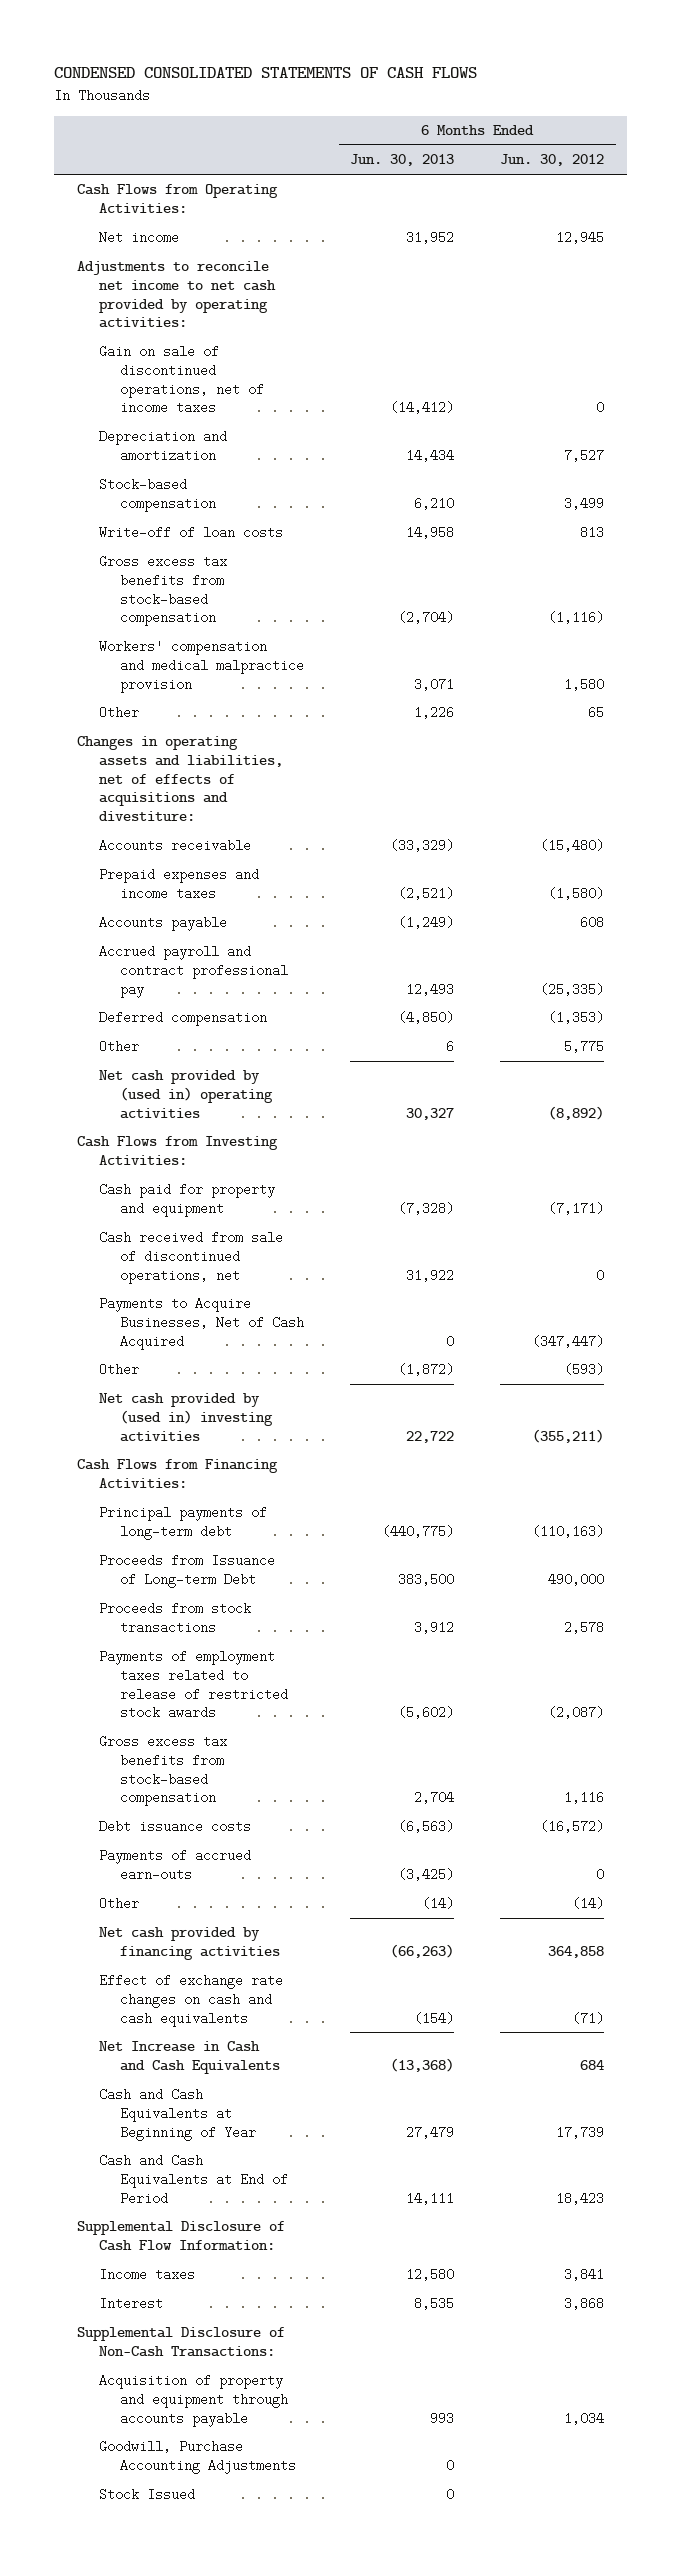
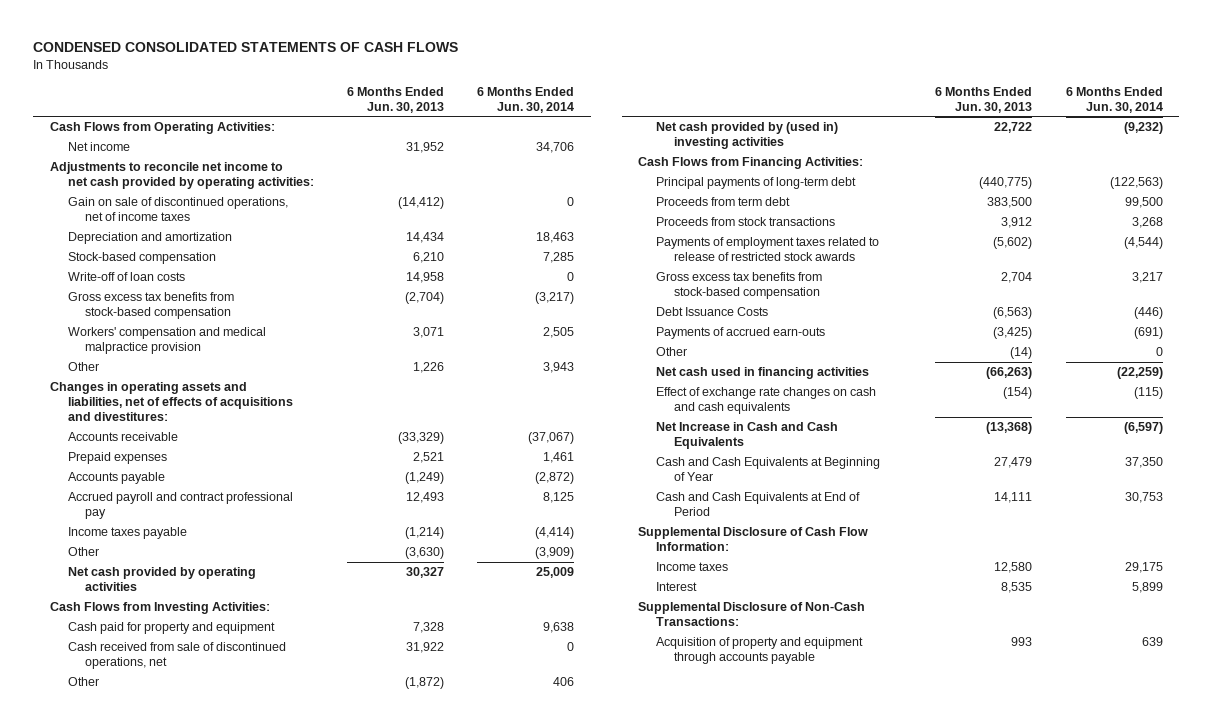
[500,154,605,167] Jun. 30, 2012 -> none
none -> [477,86,575,113] 6 Months Ended Jun. 30, 2014
[77,736,283,821] Changes in operating assets and liabilities, net of effects of acquisitions and divestiture: -> [50,382,293,422] Changes in operating assets and liabilities, net of effects of acquisitions and divestitures:
[98,868,259,901] Prepaid expenses and income taxes -> [67,452,167,465] Prepaid expenses
[398,887,455,901] (2,521) -> [413,452,445,464] 2,521
[98,1011,267,1027] Deferred compensation -> none
none -> [67,527,187,540] Income taxes payable
[446,1040,455,1054] 6 -> [405,547,445,560] (3,630)
[98,1070,274,1119] Net cash provided by (used in) operating activities -> [67,567,256,592] Net cash provided by operating activities
[398,1202,455,1216] (7,328) -> [413,622,445,634] 7,328
[98,1297,305,1350] Payments to Acquire Businesses, Net of Cash Acquired -> none
[98,1554,275,1589] Proceeds from Issuance of Long-term Debt -> [655,197,790,207] Proceeds from term debt
[98,1820,251,1834] Debt issuance costs -> [655,307,768,317] Debt Issuance Costs
[98,1927,281,1961] Net cash provided by financing activities -> [655,367,869,380] Net cash used in financing activities
[98,2440,297,2475] Goodwill, Purchase Accounting Adjustments -> none
[98,2488,195,2502] Stock Issued -> none

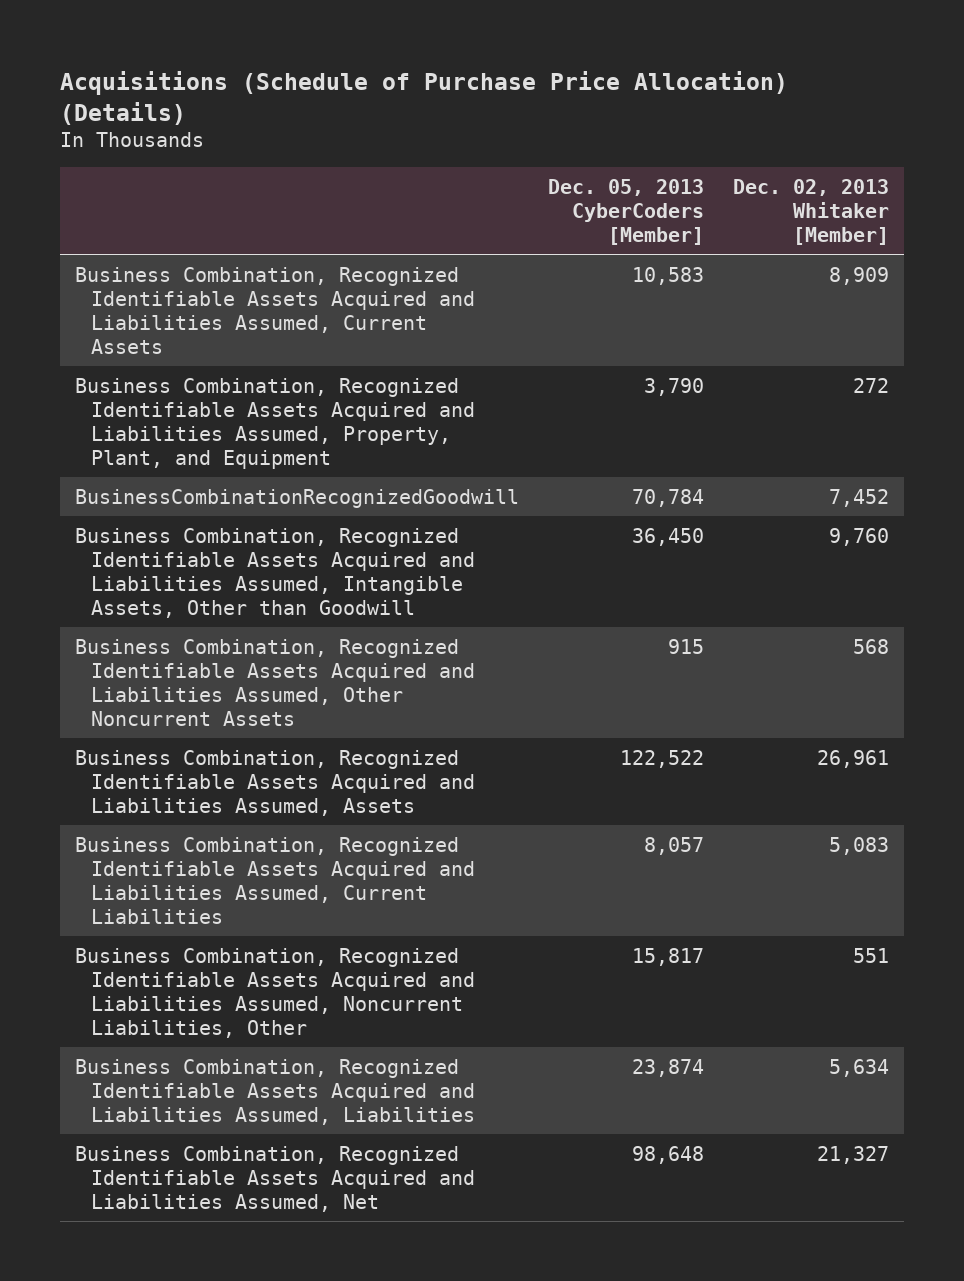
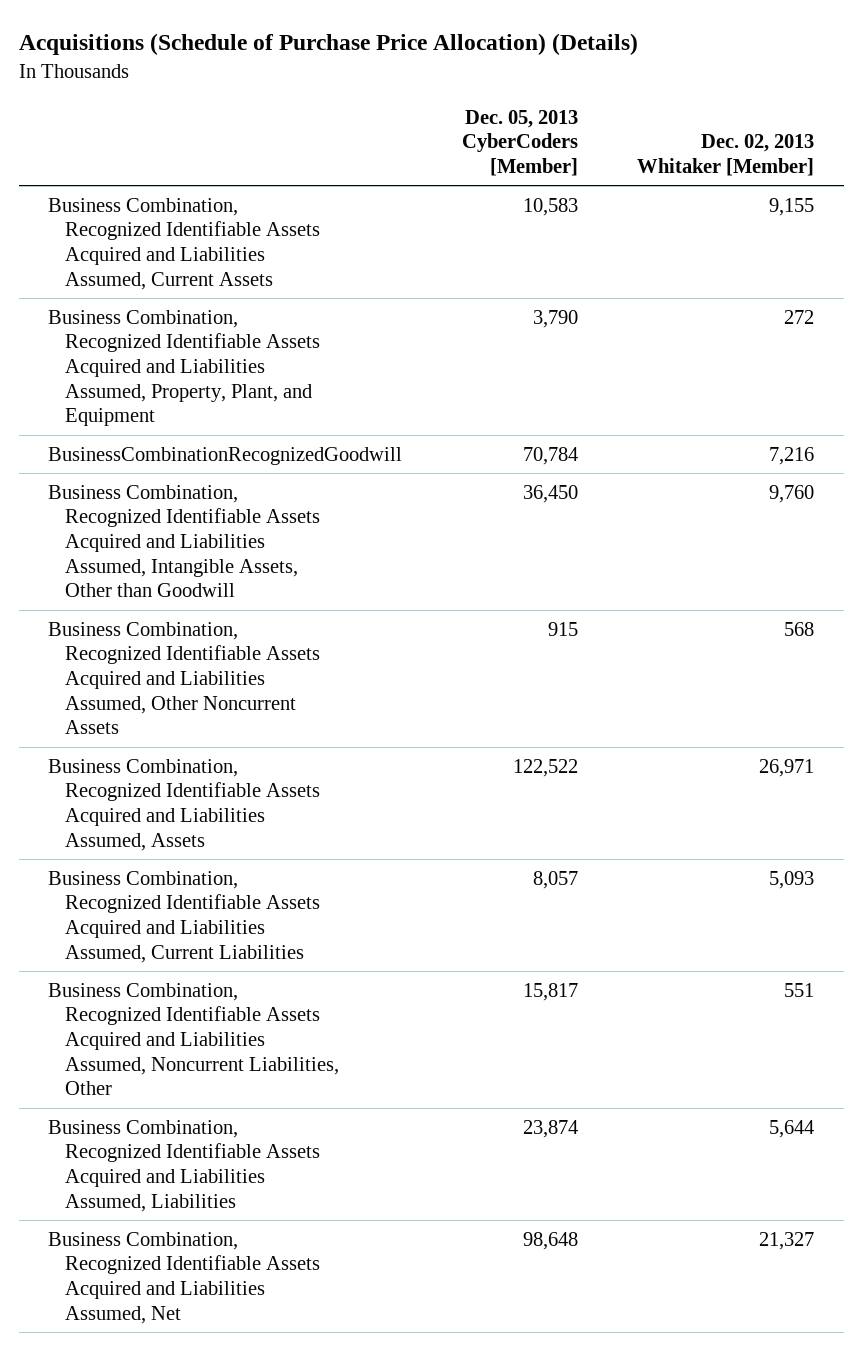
[829,266,890,285] 8,909 -> [769,197,815,216] 9,155
[829,488,890,507] 7,452 -> [769,446,815,465] 7,216
[817,749,890,768] 26,961 -> [759,758,815,777] 26,971
[829,836,890,855] 5,083 -> [769,870,815,889] 5,093
[829,1058,890,1077] 5,634 -> [769,1119,815,1138] 5,644

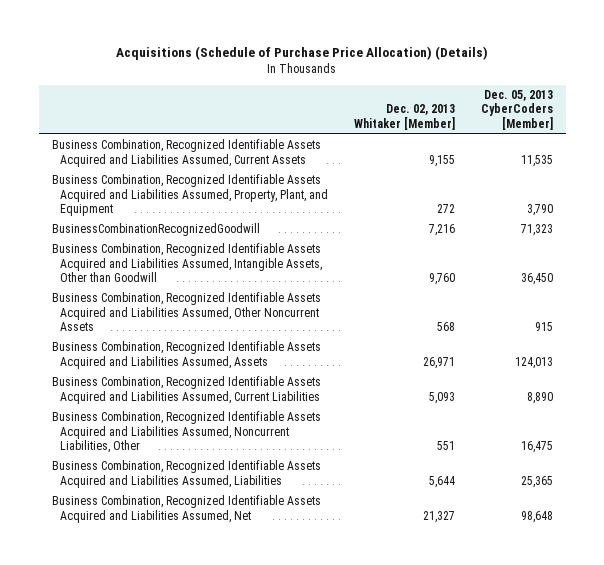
[522,197,578,216] 10,583 -> [520,154,553,167] 11,535
[522,446,578,465] 70,784 -> [520,224,553,237] 71,323
[512,758,578,777] 122,522 -> [514,356,553,369] 124,013
[532,870,578,889] 8,057 -> [526,391,553,404] 8,890
[522,982,578,1001] 15,817 -> [520,441,553,454] 16,475
[522,1119,578,1138] 23,874 -> [520,475,553,488] 25,365

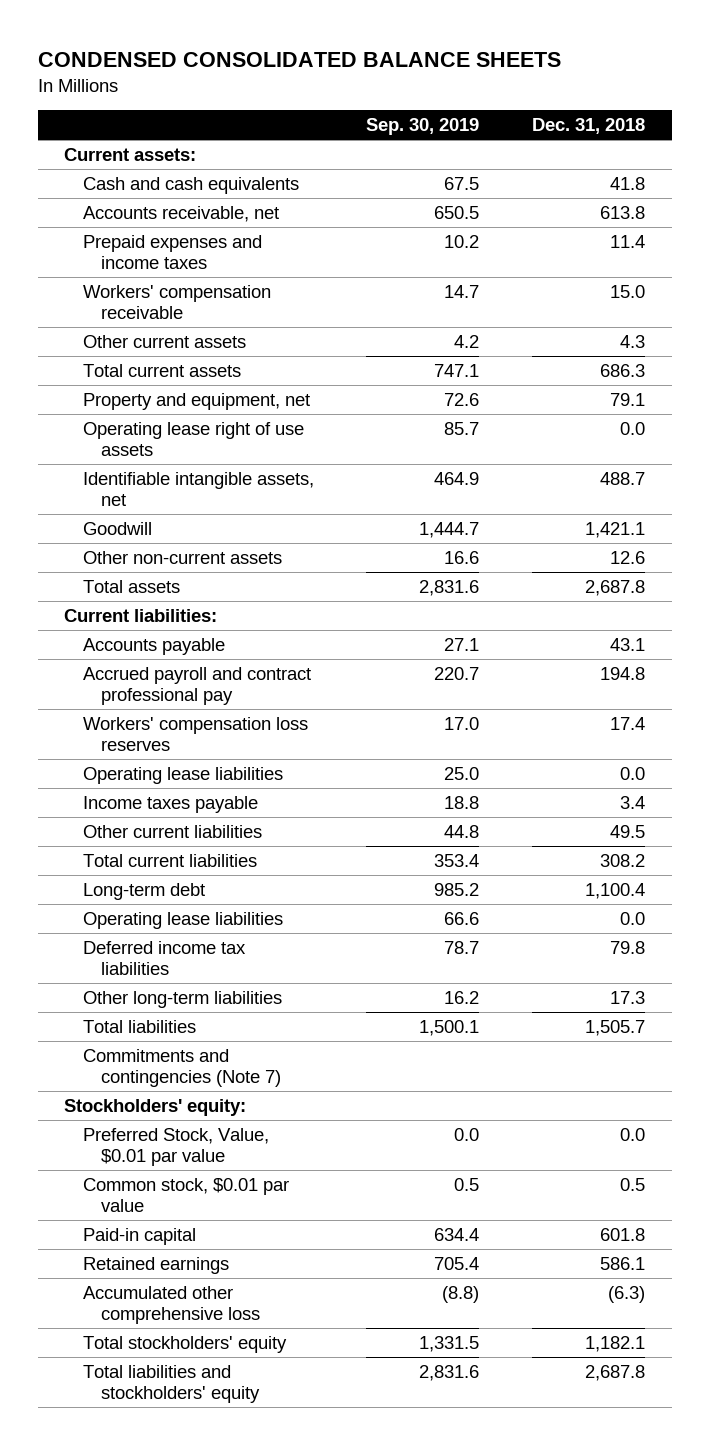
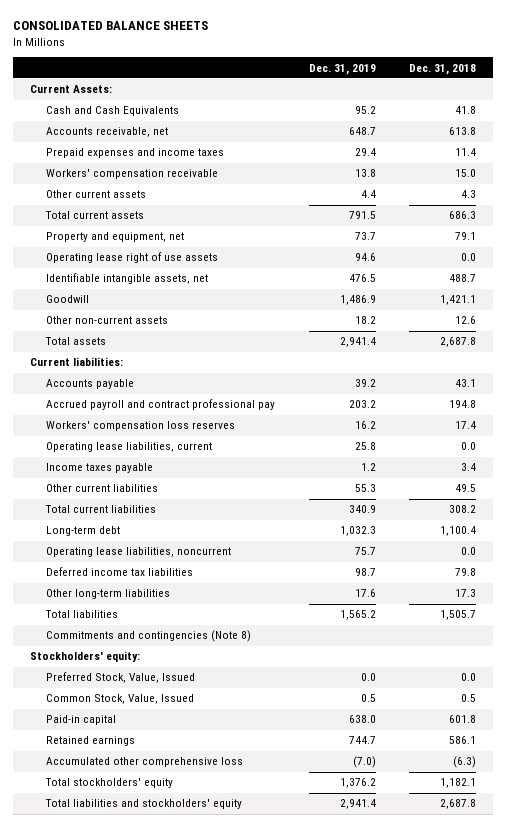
[38,51,562,67] CONDENSED CONSOLIDATED BALANCE SHEETS -> [12,21,208,31] CONSOLIDATED BALANCE SHEETS
[366,118,480,136] Sep. 30, 2019 -> none
none -> [308,63,376,75] Dec. 31, 2019
[64,147,197,161] Current assets: -> [29,85,112,94] Current Assets:
[82,176,299,194] Cash and cash equivalents -> [46,106,180,117] Cash and Cash Equivalents
[82,766,283,784] Operating lease liabilities -> [46,442,213,453] Operating lease liabilities, current
[82,911,283,929] Operating lease liabilities -> [46,547,232,558] Operating lease liabilities, noncurrent
[82,1048,281,1088] Commitments and contingencies (Note 7) -> [46,630,252,643] Commitments and contingencies (Note 8)
[82,1127,269,1167] Preferred Stock, Value, $0.01 par value -> [46,672,196,684] Preferred Stock, Value, Issued
[82,1177,289,1213] Common stock, $0.01 par value -> [46,694,195,705] Common Stock, Value, Issued

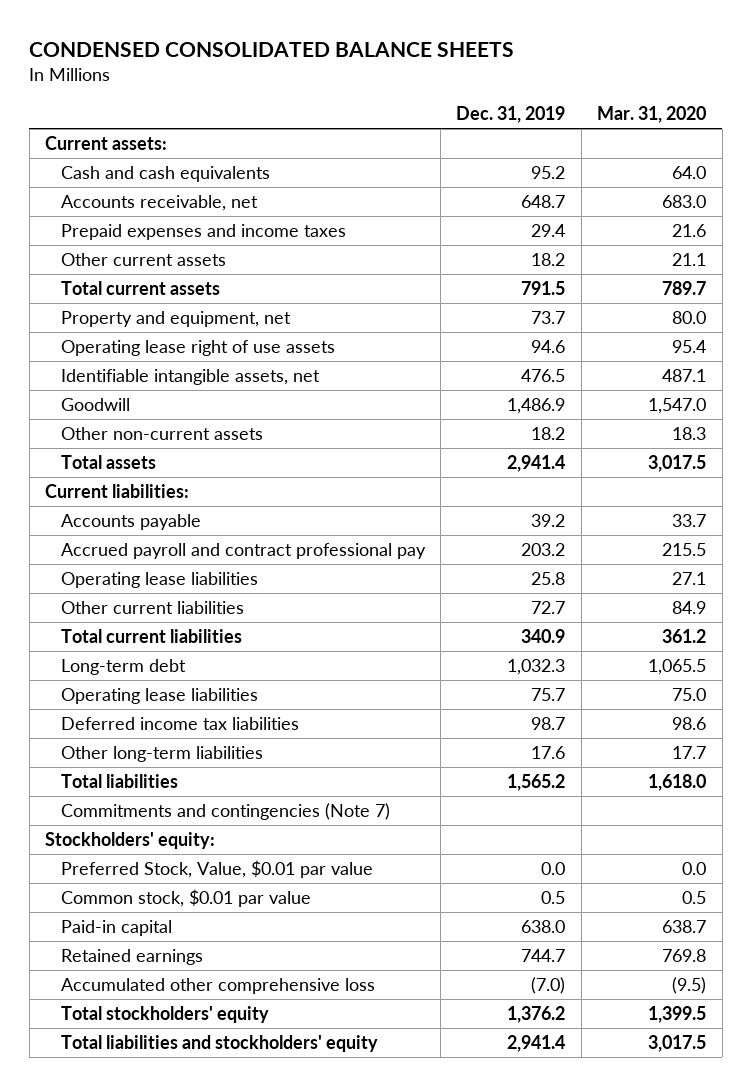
[12,21,208,31] CONSOLIDATED BALANCE SHEETS -> [29,41,515,57] CONDENSED CONSOLIDATED BALANCE SHEETS
[409,63,477,75] Dec. 31, 2018 -> none
none -> [597,106,707,124] Mar. 31, 2020
[29,85,112,94] Current Assets: -> [44,136,167,151] Current assets:
[46,106,180,117] Cash and Cash Equivalents -> [60,166,270,183] Cash and cash equivalents
[46,169,219,180] Workers' compensation receivable -> none
[360,190,376,199] 4.4 -> [531,253,566,267] 18.2
[46,421,236,432] Workers' compensation loss reserves -> none
[46,463,154,474] Income taxes payable -> none
[46,442,213,453] Operating lease liabilities, current -> [60,572,258,589] Operating lease liabilities
[354,484,376,493] 55.3 -> [531,601,566,615] 72.7
[46,547,232,558] Operating lease liabilities, noncurrent -> [60,688,258,705] Operating lease liabilities
[46,630,252,643] Commitments and contingencies (Note 8) -> [60,803,390,821] Commitments and contingencies (Note 7)
[46,672,196,684] Preferred Stock, Value, Issued -> [60,860,373,879] Preferred Stock, Value, $0.01 par value
[46,694,195,705] Common Stock, Value, Issued -> [60,889,311,908] Common stock, $0.01 par value

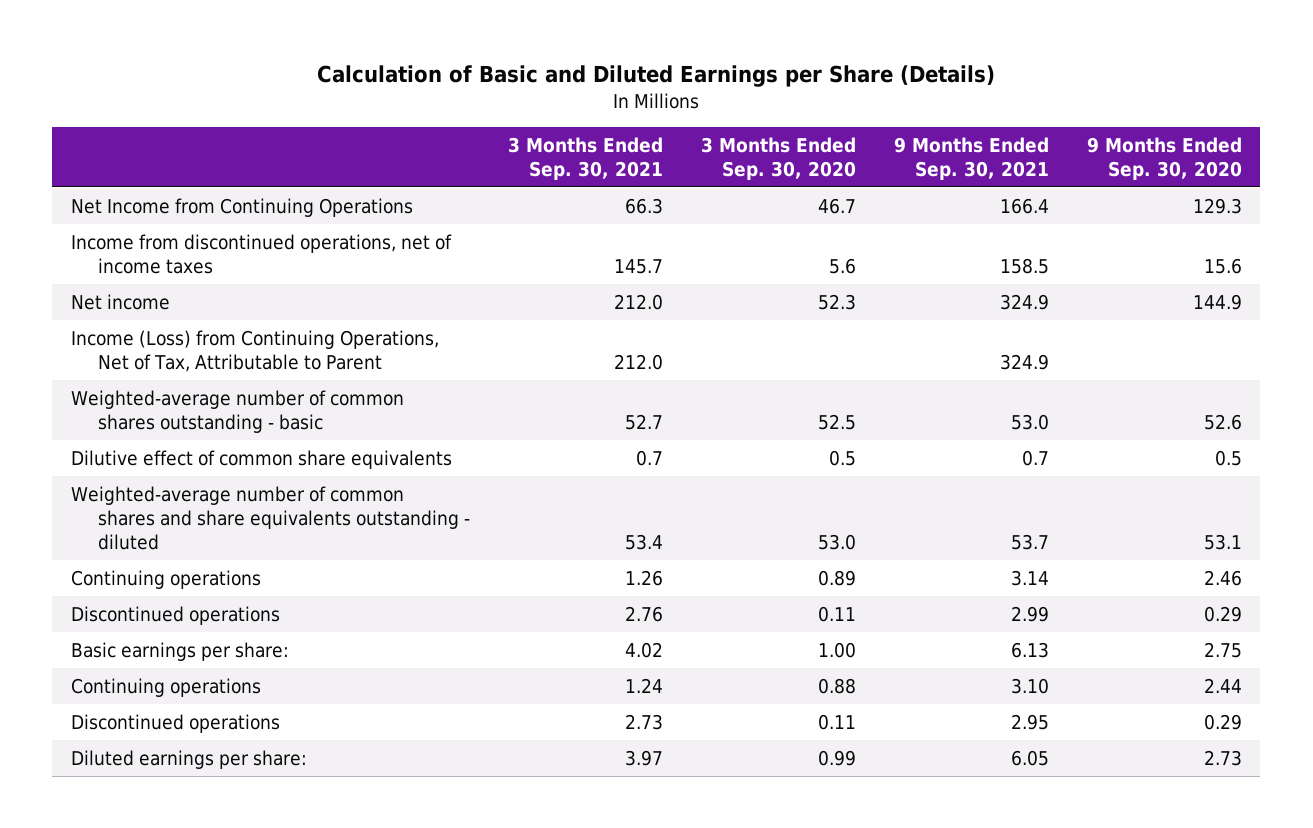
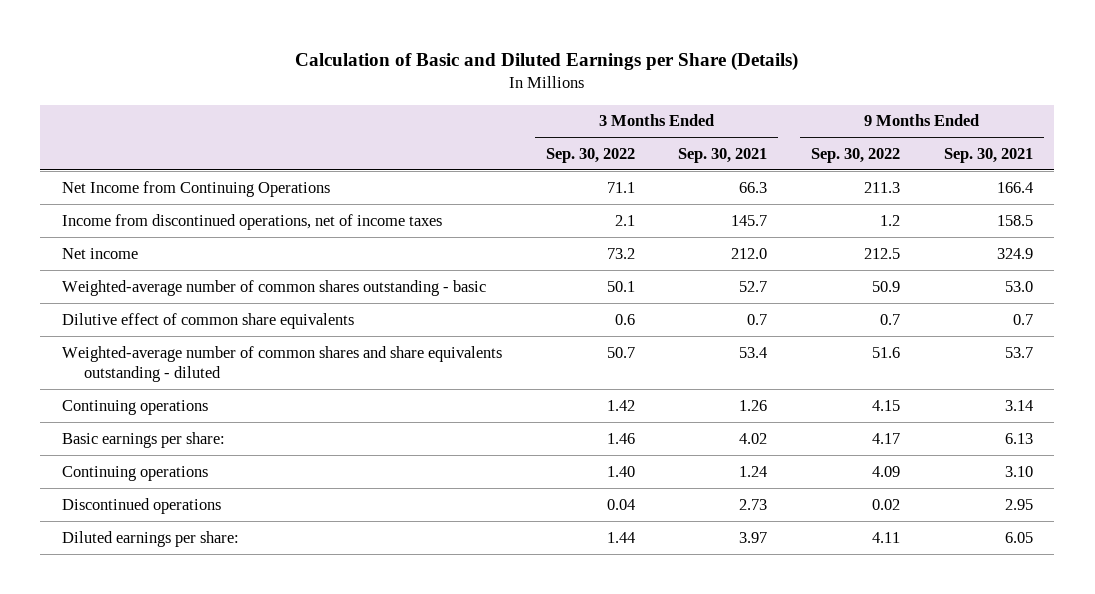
[700,136,856,181] 3 Months Ended Sep. 30, 2020 -> none
[1086,136,1242,181] 9 Months Ended Sep. 30, 2020 -> none
none -> [545,147,635,163] Sep. 30, 2022
none -> [810,147,900,163] Sep. 30, 2022
[71,329,440,372] Income (Loss) from Continuing Operations, Net of Tax, Attributable to Parent -> none
[71,605,281,625] Discontinued operations -> none

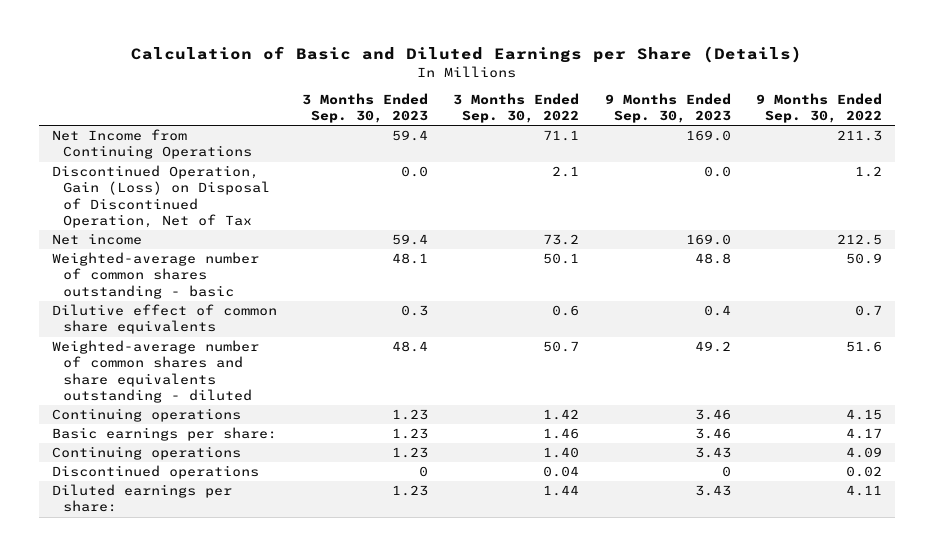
[678,147,768,163] Sep. 30, 2021 -> none
[943,147,1033,163] Sep. 30, 2021 -> none
none -> [302,93,429,124] 3 Months Ended Sep. 30, 2023
none -> [604,93,731,124] 9 Months Ended Sep. 30, 2023
[62,213,443,230] Income from discontinued operations, net of income taxes -> [51,165,270,228] Discontinued Operation, Gain (Loss) on Disposal of Discontinued Operation, Net of Tax

